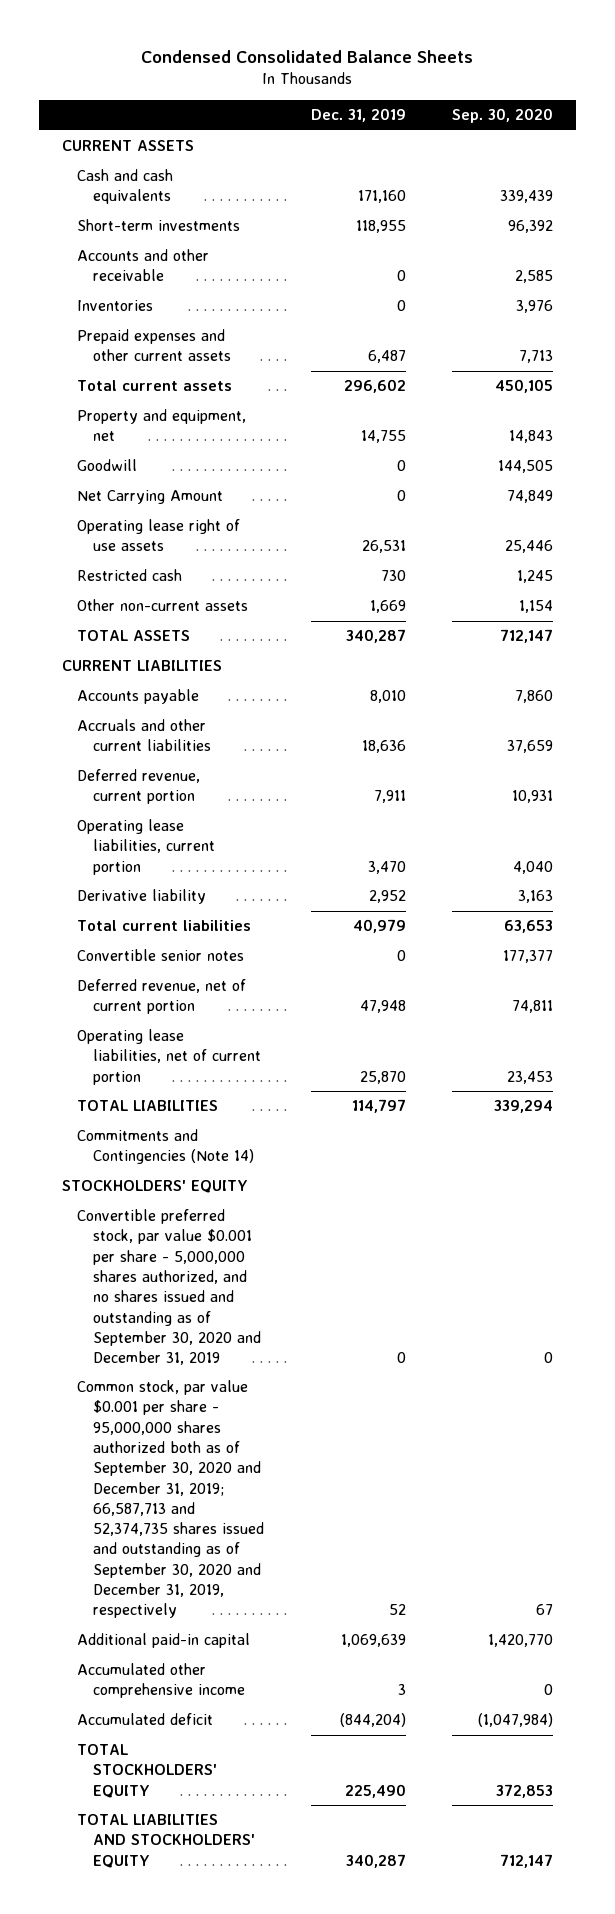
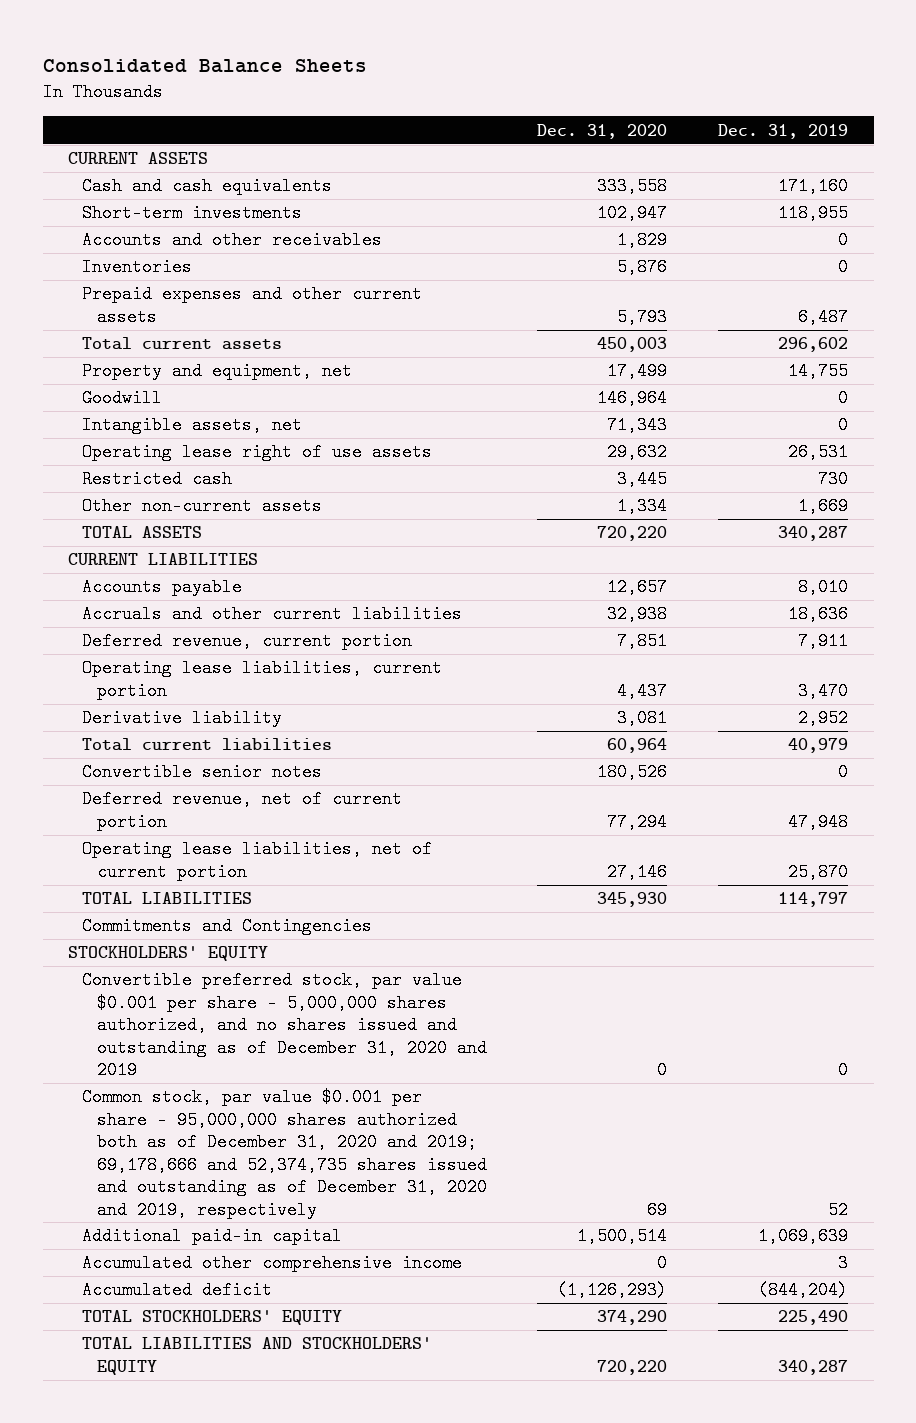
[141,50,474,64] Condensed Consolidated Balance Sheets -> [42,58,367,73] Consolidated Balance Sheets
[451,108,553,124] Sep. 30, 2020 -> none
none -> [537,123,668,139] Dec. 31, 2020
[77,249,210,282] Accounts and other receivable -> [82,231,383,250] Accounts and other receivables
[77,490,224,505] Net Carrying Amount -> [82,416,303,435] Intangible assets, net
[77,1129,255,1165] Commitments and Contingencies (Note 14) -> [82,917,373,936] Commitments and Contingencies
[77,1209,262,1366] Convertible preferred stock, par value $0.001 per share - 5,000,000 shares authorized, and no shares issued and outstanding as of September 30, 2020 and December 31, 2019 -> [82,971,487,1080] Convertible preferred stock, par value $0.001 per share - 5,000,000 shares authorized, and no shares issued and outstanding as of December 31, 2020 and 2019
[77,1380,265,1619] Common stock, par value $0.001 per share - 95,000,000 shares authorized both as of September 30, 2020 and December 31, 2019; 66,587,713 and 52,374,735 shares issued and outstanding as of September 30, 2020 and December 31, 2019, respectively -> [82,1088,487,1219] Common stock, par value $0.001 per share - 95,000,000 shares authorized both as of December 31, 2020 and 2019; 69,178,666 and 52,374,735 shares issued and outstanding as of December 31, 2020 and 2019, respectively

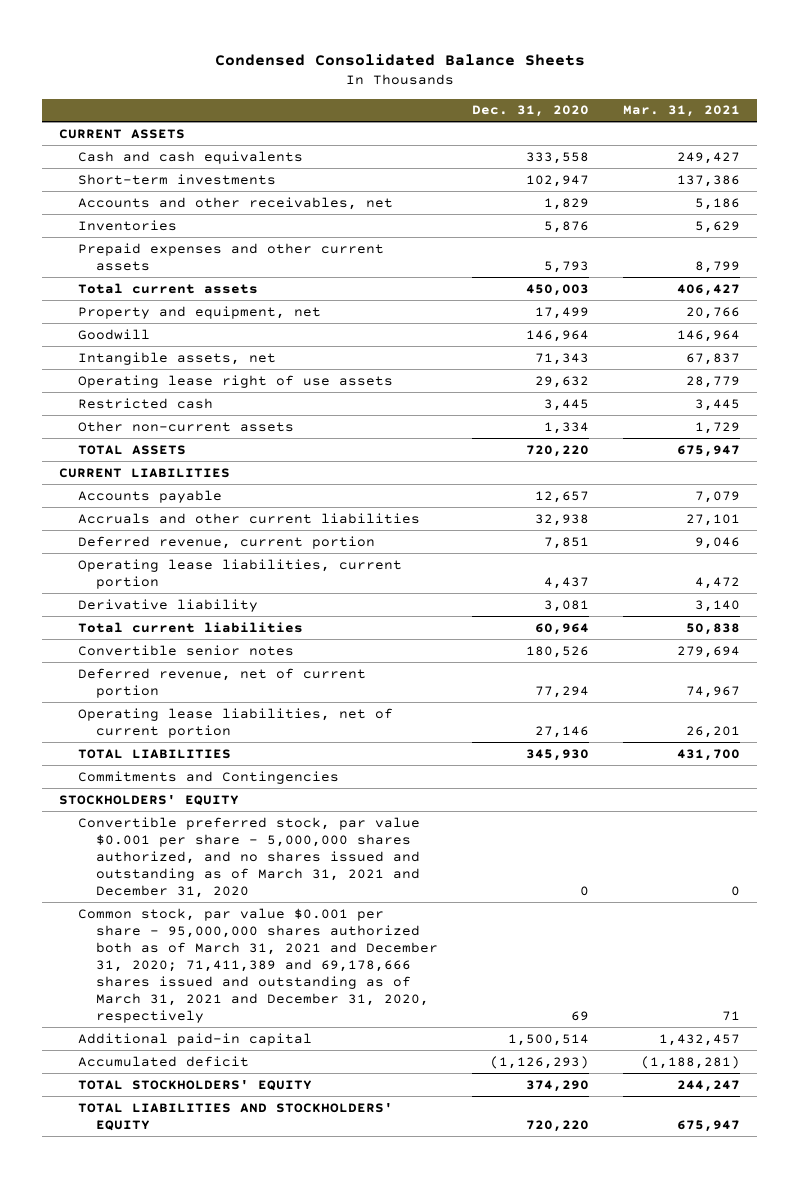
[42,58,367,73] Consolidated Balance Sheets -> [214,53,585,66] Condensed Consolidated Balance Sheets
[718,123,849,139] Dec. 31, 2019 -> none
none -> [623,105,741,118] Mar. 31, 2021
[82,231,383,250] Accounts and other receivables -> [77,196,393,210] Accounts and other receivables, net
[82,971,487,1080] Convertible preferred stock, par value $0.001 per share - 5,000,000 shares authorized, and no shares issued and outstanding as of December 31, 2020 and 2019 -> [77,816,421,898] Convertible preferred stock, par value $0.001 per share - 5,000,000 shares authorized, and no shares issued and outstanding as of March 31, 2021 and December 31, 2020
[82,1088,487,1219] Common stock, par value $0.001 per share - 95,000,000 shares authorized both as of December 31, 2020 and 2019; 69,178,666 and 52,374,735 shares issued and outstanding as of December 31, 2020 and 2019, respectively -> [77,907,439,1023] Common stock, par value $0.001 per share - 95,000,000 shares authorized both as of March 31, 2021 and December 31, 2020; 71,411,389 and 69,178,666 shares issued and outstanding as of March 31, 2021 and December 31, 2020, respectively
[82,1254,463,1273] Accumulated other comprehensive income -> none

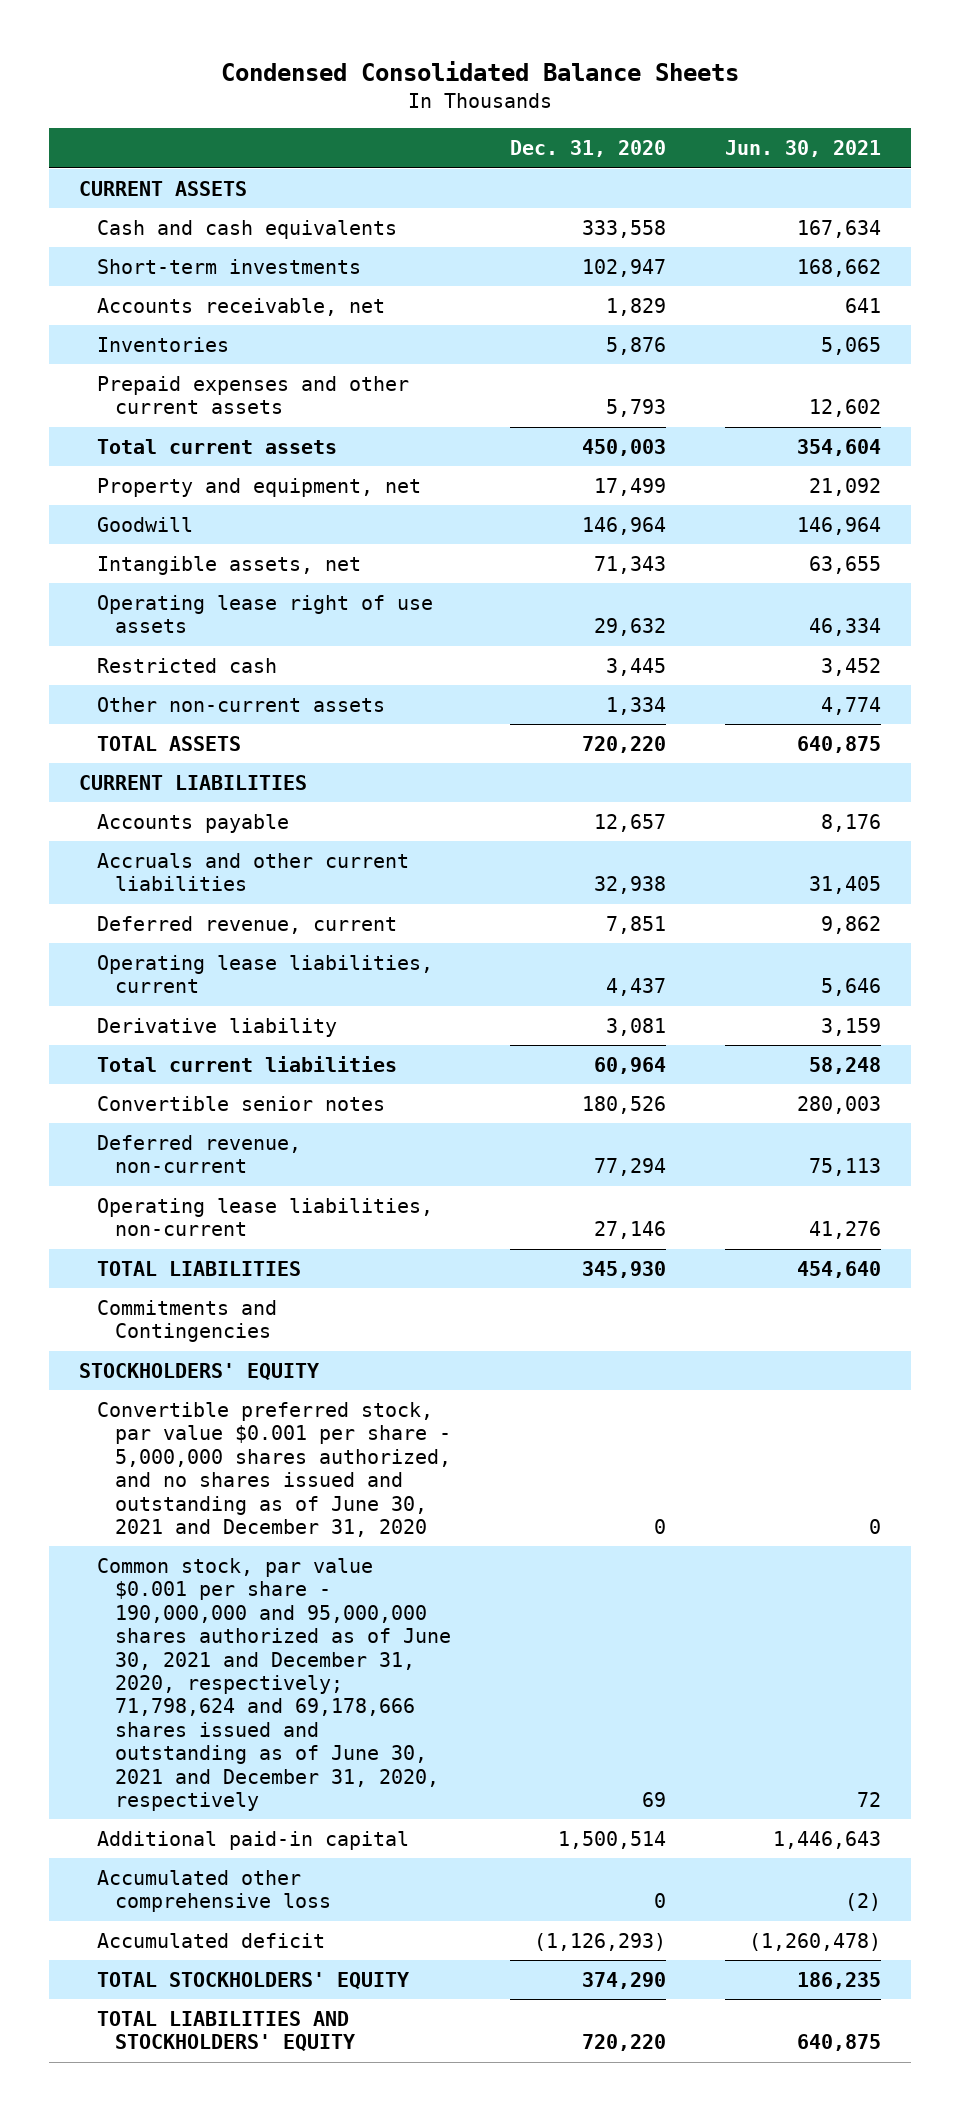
[623,105,741,118] Mar. 31, 2021 -> none
none -> [725,140,882,158] Jun. 30, 2021
[77,196,393,210] Accounts and other receivables, net -> [97,298,386,317] Accounts receivable, net
[77,535,375,549] Deferred revenue, current portion -> [97,916,398,935] Deferred revenue, current
[77,558,402,589] Operating lease liabilities, current portion -> [97,955,434,994] Operating lease liabilities, current
[77,667,366,698] Deferred revenue, net of current portion -> [97,1135,302,1174] Deferred revenue, non-current
[77,707,393,738] Operating lease liabilities, net of current portion -> [97,1198,434,1237] Operating lease liabilities, non-current
[77,816,421,898] Convertible preferred stock, par value $0.001 per share - 5,000,000 shares authorized, and no shares issued and outstanding as of March 31, 2021 and December 31, 2020 -> [97,1402,452,1538] Convertible preferred stock, par value $0.001 per share - 5,000,000 shares authorized, and no shares issued and outstanding as of June 30, 2021 and December 31, 2020
[77,907,439,1023] Common stock, par value $0.001 per share - 95,000,000 shares authorized both as of March 31, 2021 and December 31, 2020; 71,411,389 and 69,178,666 shares issued and outstanding as of March 31, 2021 and December 31, 2020, respectively -> [97,1558,452,1812] Common stock, par value $0.001 per share - 190,000,000 and 95,000,000 shares authorized as of June 30, 2021 and December 31, 2020, respectively; 71,798,624 and 69,178,666 shares issued and outstanding as of June 30, 2021 and December 31, 2020, respectively
none -> [97,1870,332,1913] Accumulated other comprehensive loss

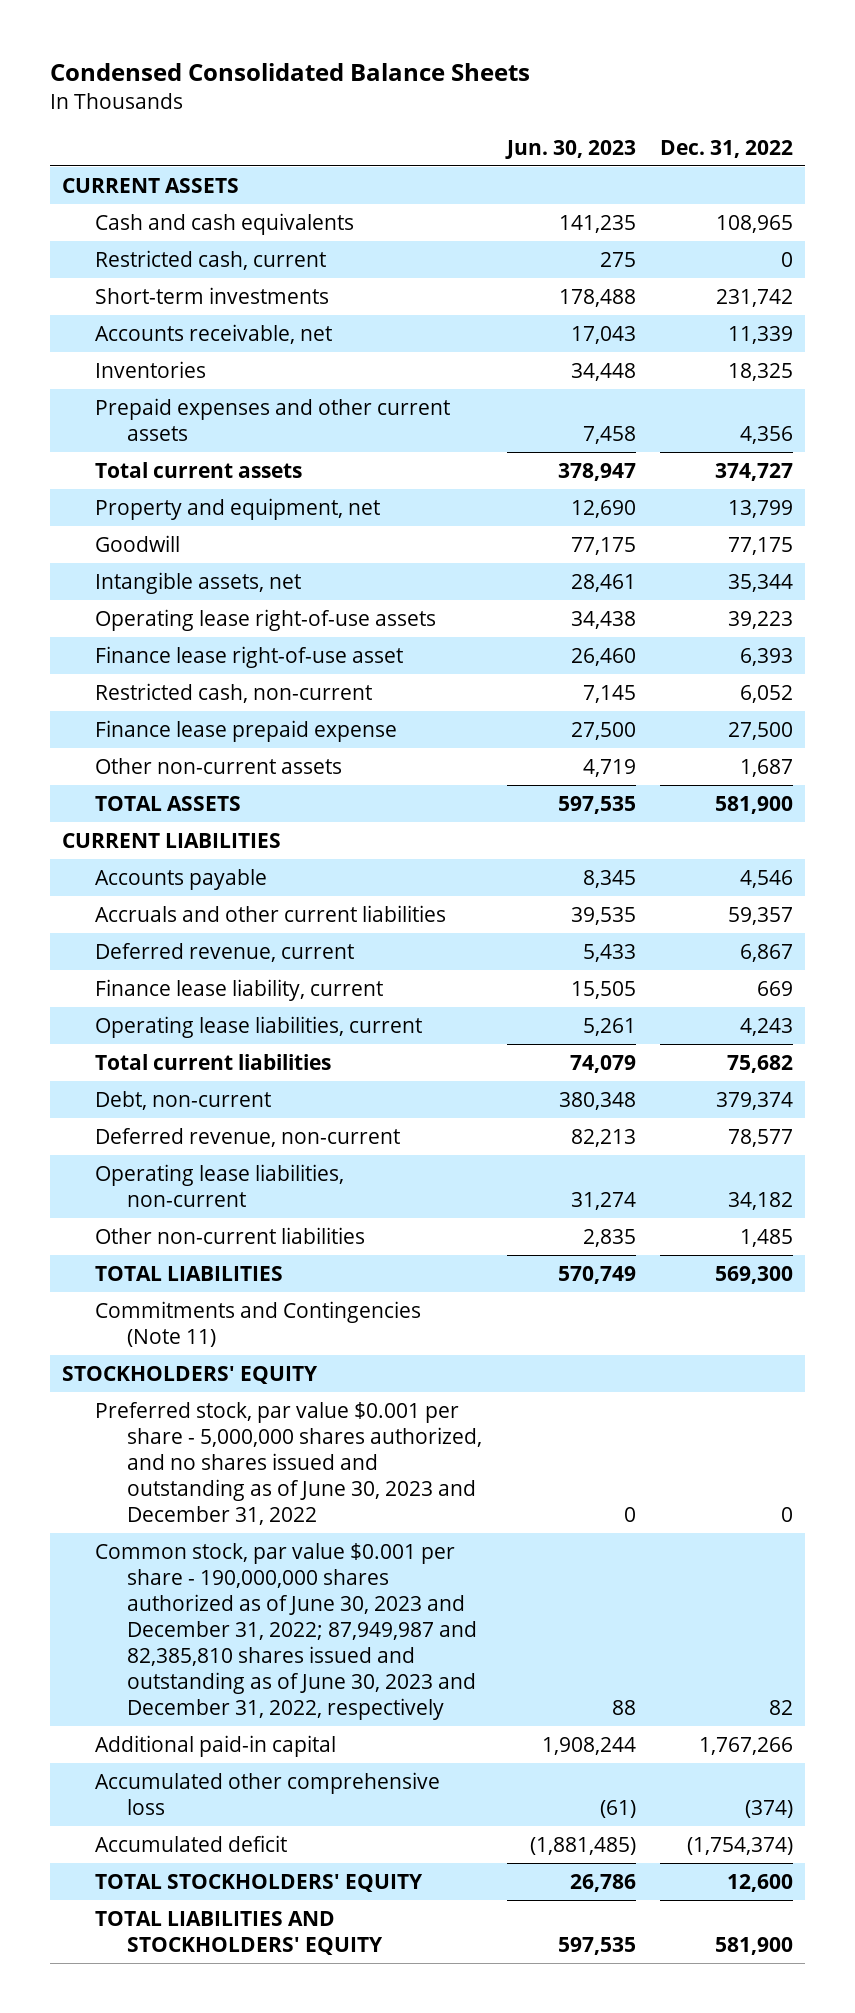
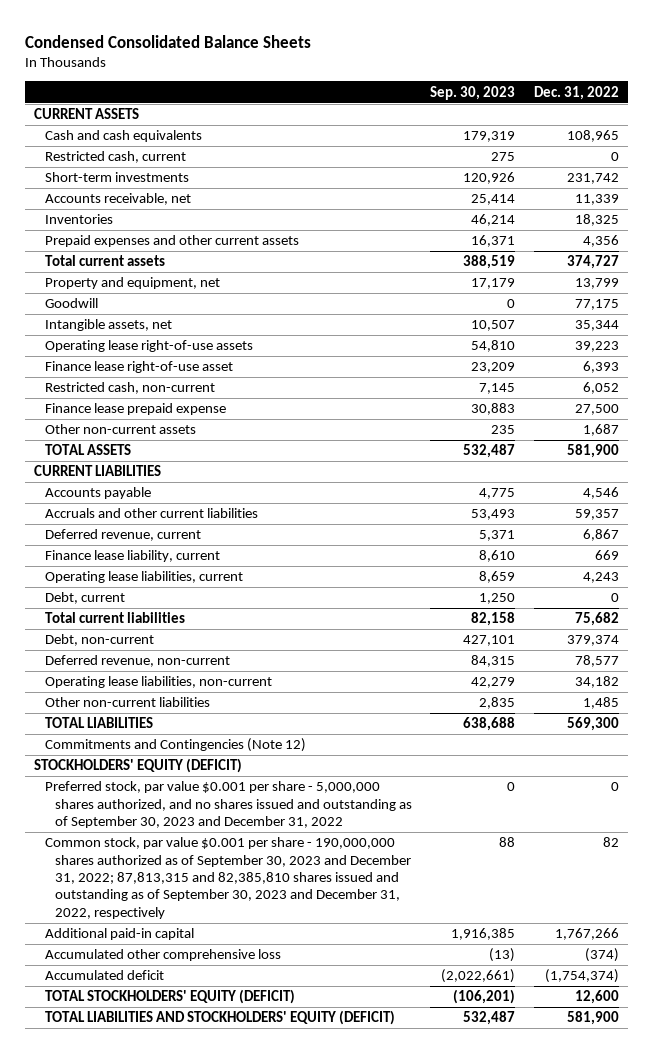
[504,139,636,159] Jun. 30, 2023 -> none
none -> [430,85,516,100] Sep. 30, 2023
none -> [44,592,125,605] Debt, current
[94,1300,421,1347] Commitments and Contingencies (Note 11) -> [44,738,306,753] Commitments and Contingencies (Note 12)
[62,1365,319,1384] STOCKHOLDERS' EQUITY -> [34,758,243,774] STOCKHOLDERS' EQUITY (DEFICIT)
[94,1401,482,1525] Preferred stock, par value $0.001 per share - 5,000,000 shares authorized, and no shares issued and outstanding as of June 30, 2023 and December 31, 2022 -> [44,781,412,829] Preferred stock, par value $0.001 per share - 5,000,000 shares authorized, and no shares issued and outstanding as of September 30, 2023 and December 31, 2022
[94,1542,477,1721] Common stock, par value $0.001 per share - 190,000,000 shares authorized as of June 30, 2023 and December 31, 2022; 87,949,987 and 82,385,810 shares issued and outstanding as of June 30, 2023 and December 31, 2022, respectively -> [44,837,411,919] Common stock, par value $0.001 per share - 190,000,000 shares authorized as of September 30, 2023 and December 31, 2022; 87,813,315 and 82,385,810 shares issued and outstanding as of September 30, 2023 and December 31, 2022, respectively
[94,1873,423,1892] TOTAL STOCKHOLDERS' EQUITY -> [44,989,295,1005] TOTAL STOCKHOLDERS' EQUITY (DEFICIT)
[94,1910,383,1955] TOTAL LIABILITIES AND STOCKHOLDERS' EQUITY -> [44,1010,395,1026] TOTAL LIABILITIES AND STOCKHOLDERS' EQUITY (DEFICIT)

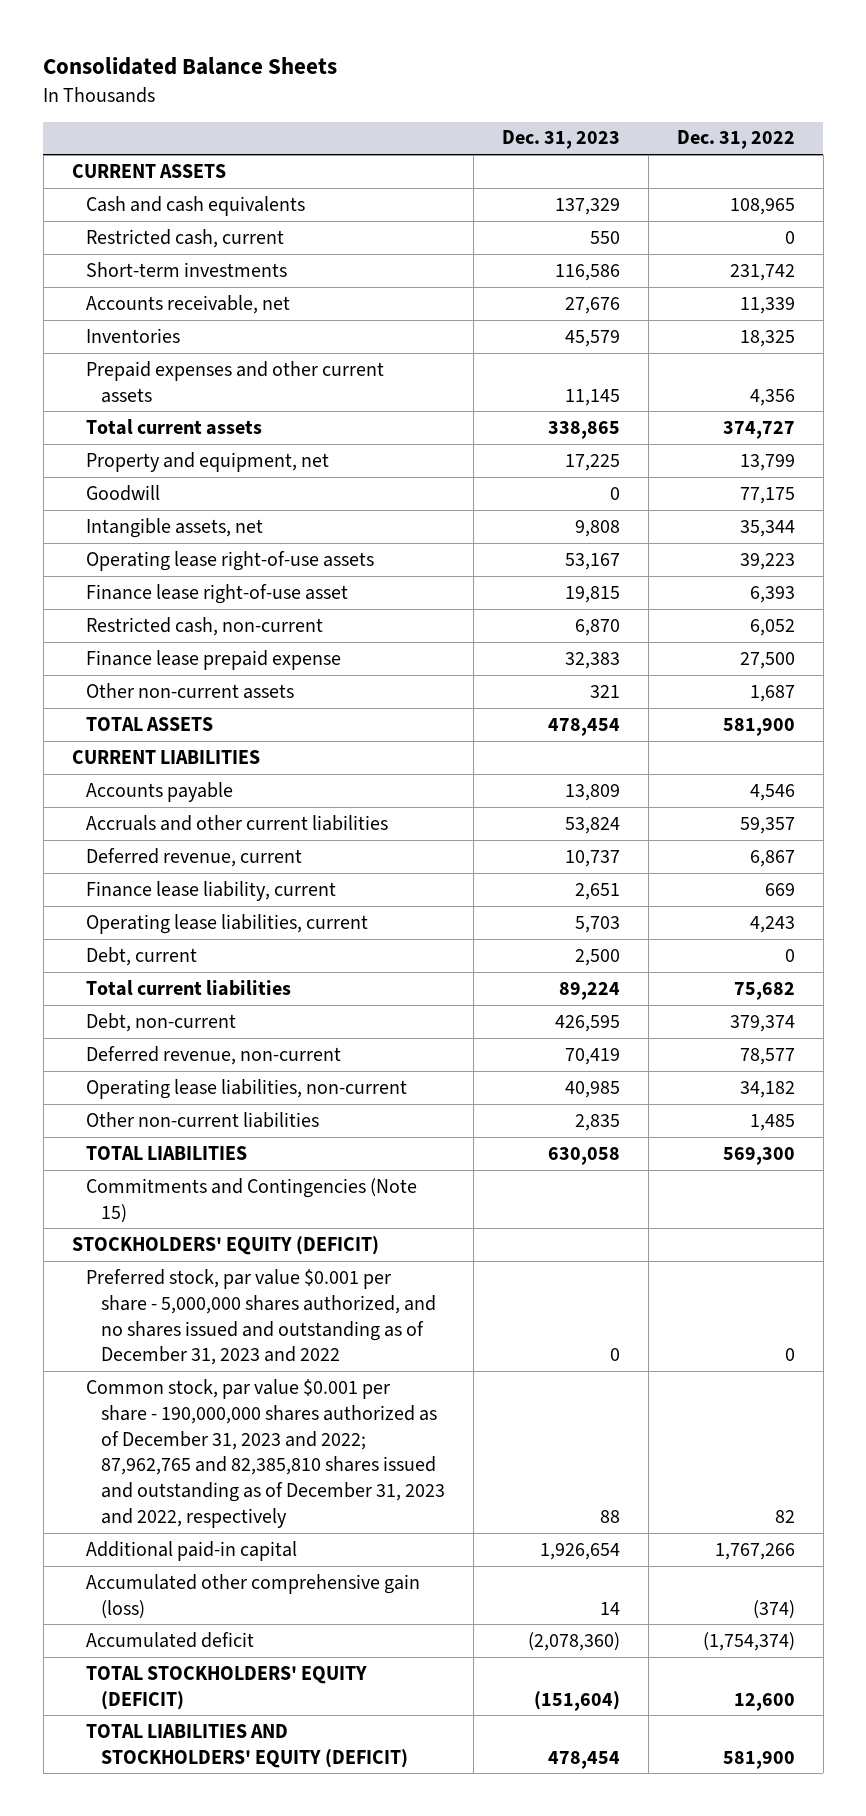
[25,34,312,48] Condensed Consolidated Balance Sheets -> [43,57,338,76] Consolidated Balance Sheets
[430,85,516,100] Sep. 30, 2023 -> none
none -> [501,130,620,150] Dec. 31, 2023
[44,738,306,753] Commitments and Contingencies (Note 12) -> [86,1177,418,1223] Commitments and Contingencies (Note 15)
[44,781,412,829] Preferred stock, par value $0.001 per share - 5,000,000 shares authorized, and no shares issued and outstanding as of September 30, 2023 and December 31, 2022 -> [86,1268,436,1366] Preferred stock, par value $0.001 per share - 5,000,000 shares authorized, and no shares issued and outstanding as of December 31, 2023 and 2022
[44,837,411,919] Common stock, par value $0.001 per share - 190,000,000 shares authorized as of September 30, 2023 and December 31, 2022; 87,813,315 and 82,385,810 shares issued and outstanding as of September 30, 2023 and December 31, 2022, respectively -> [86,1378,445,1529] Common stock, par value $0.001 per share - 190,000,000 shares authorized as of December 31, 2023 and 2022; 87,962,765 and 82,385,810 shares issued and outstanding as of December 31, 2023 and 2022, respectively
[44,949,281,962] Accumulated other comprehensive loss -> [86,1573,421,1619] Accumulated other comprehensive gain (loss)

